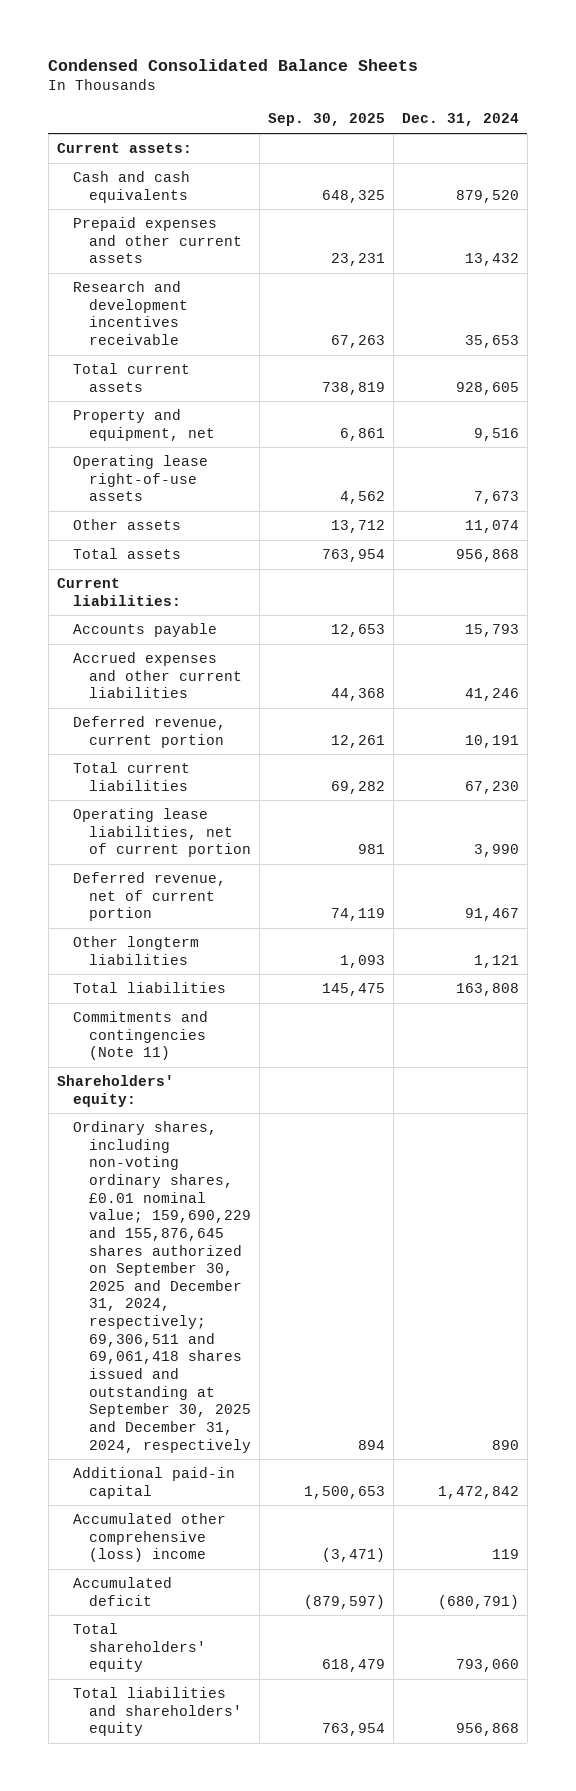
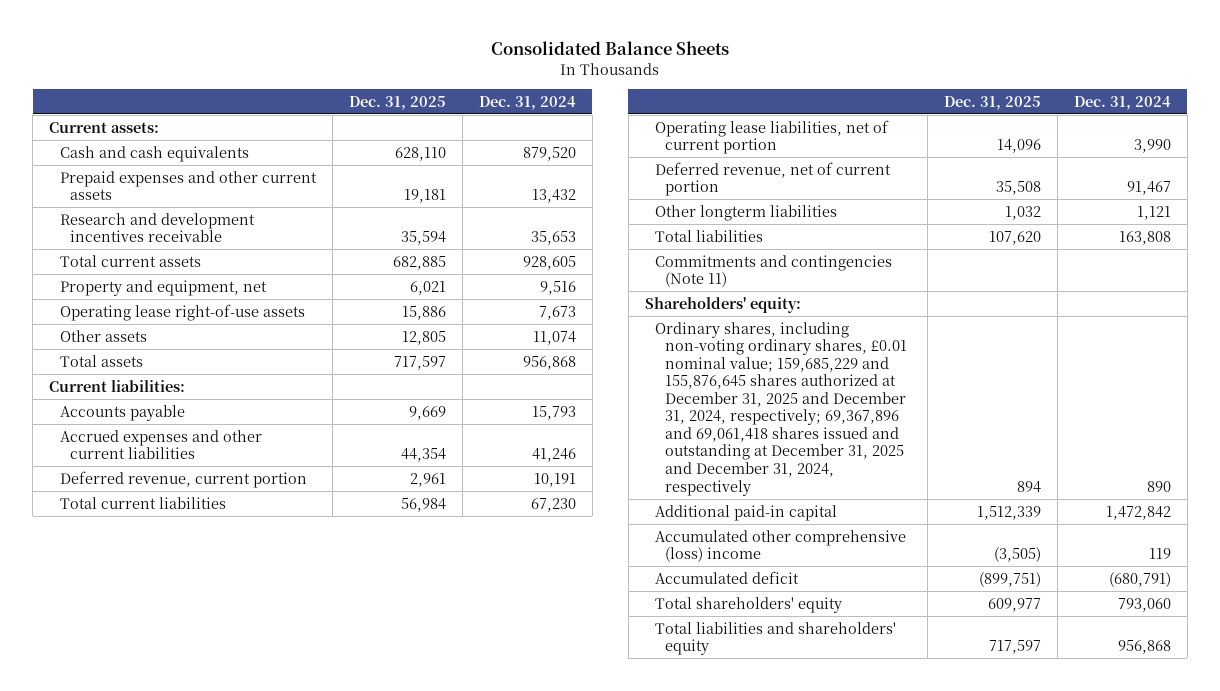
[48,58,419,71] Condensed Consolidated Balance Sheets -> [491,41,730,56] Consolidated Balance Sheets
[267,113,385,127] Sep. 30, 2025 -> none
none -> [348,95,446,110] Dec. 31, 2025
[72,1121,251,1453] Ordinary shares, including non-voting ordinary shares, £0.01 nominal value; 159,690,229 and 155,876,645 shares authorized on September 30, 2025 and December 31, 2024, respectively; 69,306,511 and 69,061,418 shares issued and outstanding at September 30, 2025 and December 31, 2024, respectively -> [654,321,908,496] Ordinary shares, including non-voting ordinary shares, £0.01 nominal value; 159,685,229 and 155,876,645 shares authorized at December 31, 2025 and December 31, 2024, respectively; 69,367,896 and 69,061,418 shares issued and outstanding at December 31, 2025 and December 31, 2024, respectively

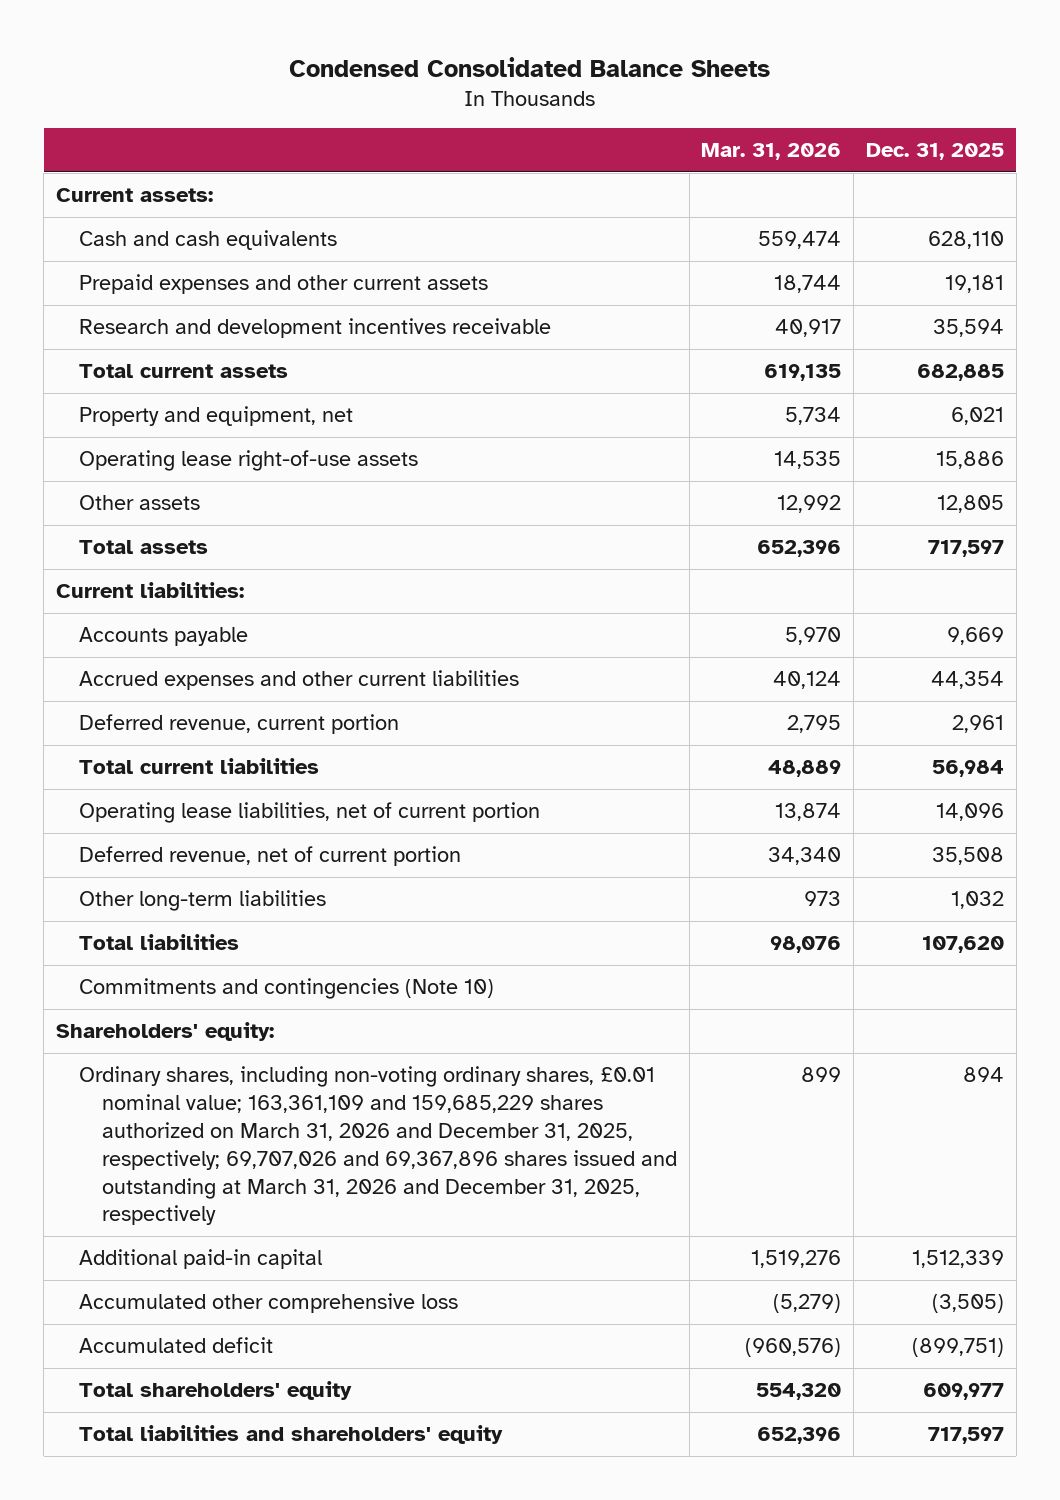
[491,41,730,56] Consolidated Balance Sheets -> [289,57,771,78] Condensed Consolidated Balance Sheets
[478,95,576,110] Dec. 31, 2024 -> none
none -> [701,143,842,161] Mar. 31, 2026
[654,204,837,221] Other longterm liabilities -> [78,890,326,912] Other long-term liabilities
[654,254,892,288] Commitments and contingencies (Note 11) -> [78,978,494,1000] Commitments and contingencies (Note 10)
[654,321,908,496] Ordinary shares, including non-voting ordinary shares, £0.01 nominal value; 159,685,229 and 155,876,645 shares authorized at December 31, 2025 and December 31, 2024, respectively; 69,367,896 and 69,061,418 shares issued and outstanding at December 31, 2025 and December 31, 2024, respectively -> [78,1066,677,1226] Ordinary shares, including non-voting ordinary shares, £0.01 nominal value; 163,361,109 and 159,685,229 shares authorized on March 31, 2026 and December 31, 2025, respectively; 69,707,026 and 69,367,896 shares issued and outstanding at March 31, 2026 and December 31, 2025, respectively
[654,529,906,563] Accumulated other comprehensive (loss) income -> [78,1293,458,1314] Accumulated other comprehensive loss

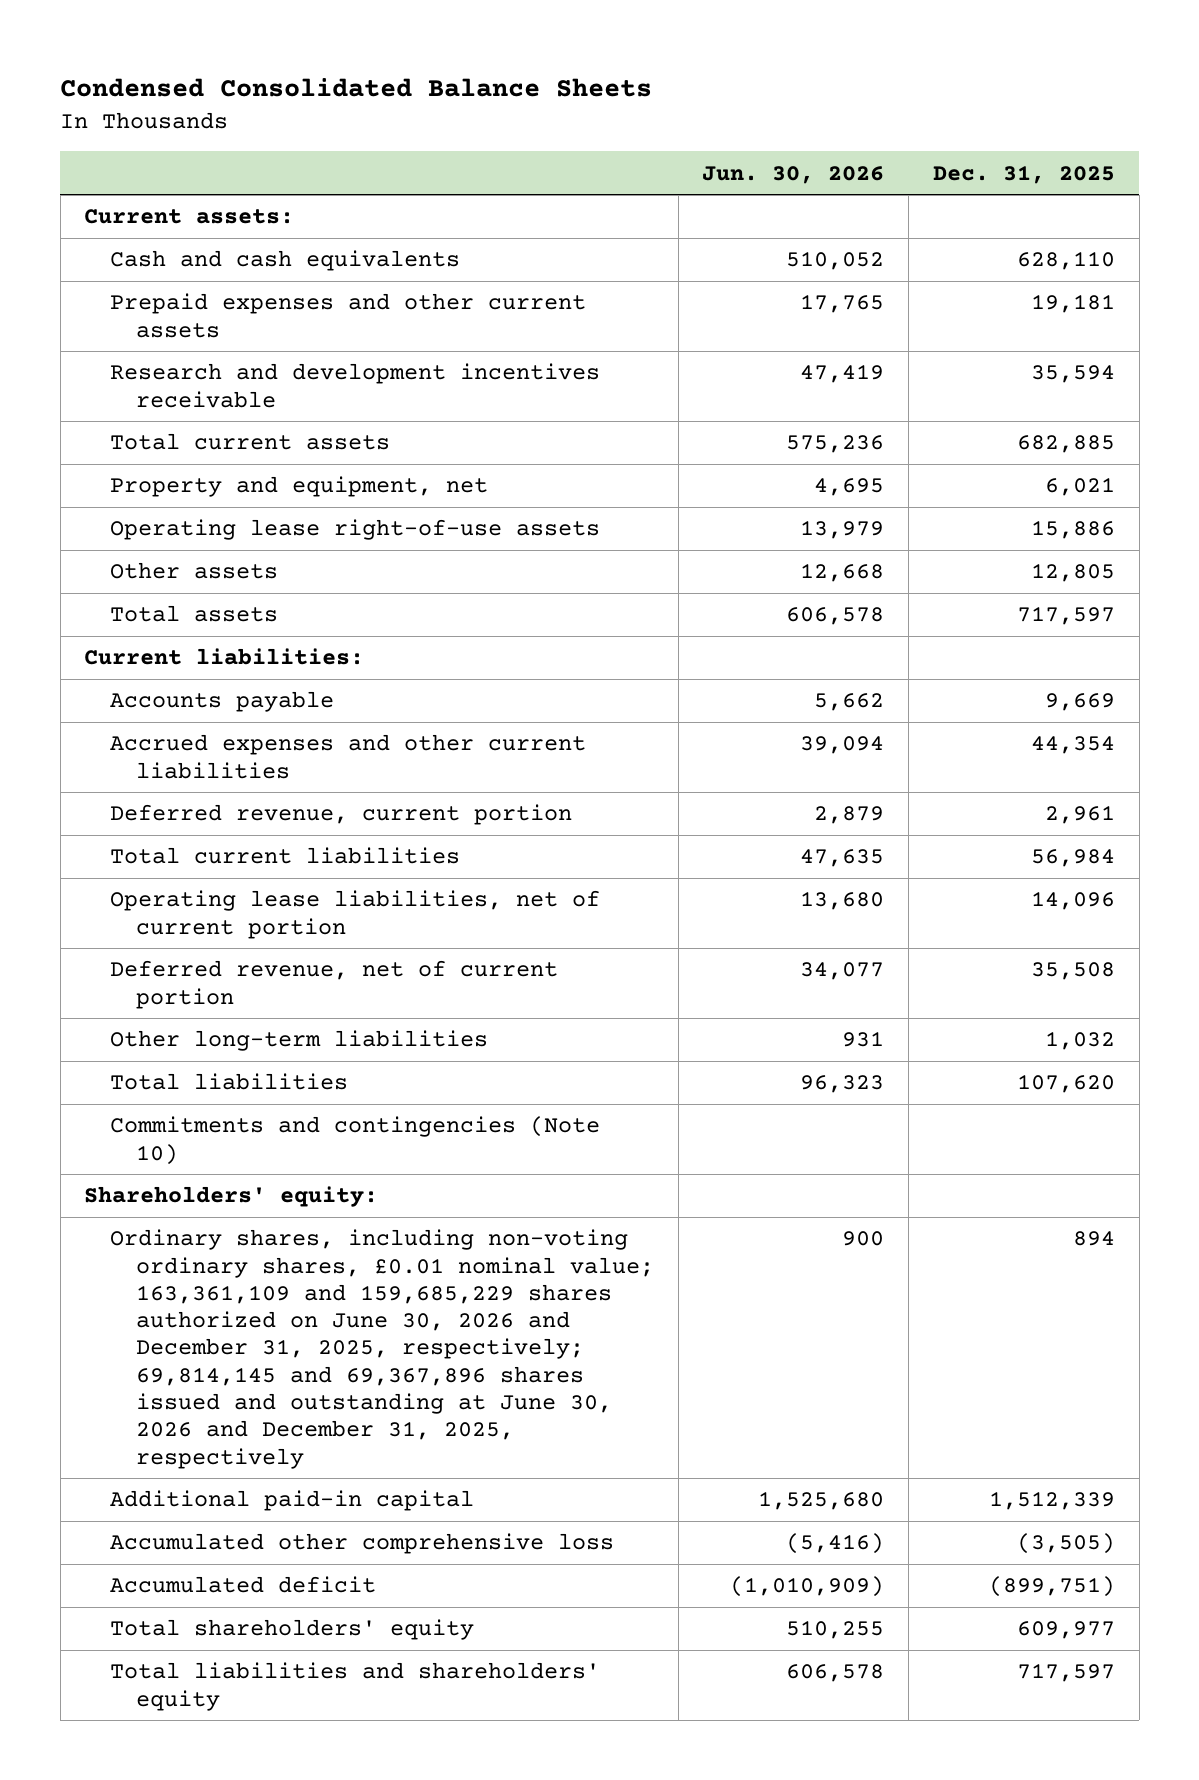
[701,143,842,161] Mar. 31, 2026 -> none
none -> [702,165,885,184] Jun. 30, 2026
[78,1066,677,1226] Ordinary shares, including non-voting ordinary shares, £0.01 nominal value; 163,361,109 and 159,685,229 shares authorized on March 31, 2026 and December 31, 2025, respectively; 69,707,026 and 69,367,896 shares issued and outstanding at March 31, 2026 and December 31, 2025, respectively -> [110,1229,654,1469] Ordinary shares, including non-voting ordinary shares, £0.01 nominal value; 163,361,109 and 159,685,229 shares authorized on June 30, 2026 and December 31, 2025, respectively; 69,814,145 and 69,367,896 shares issued and outstanding at June 30, 2026 and December 31, 2025, respectively

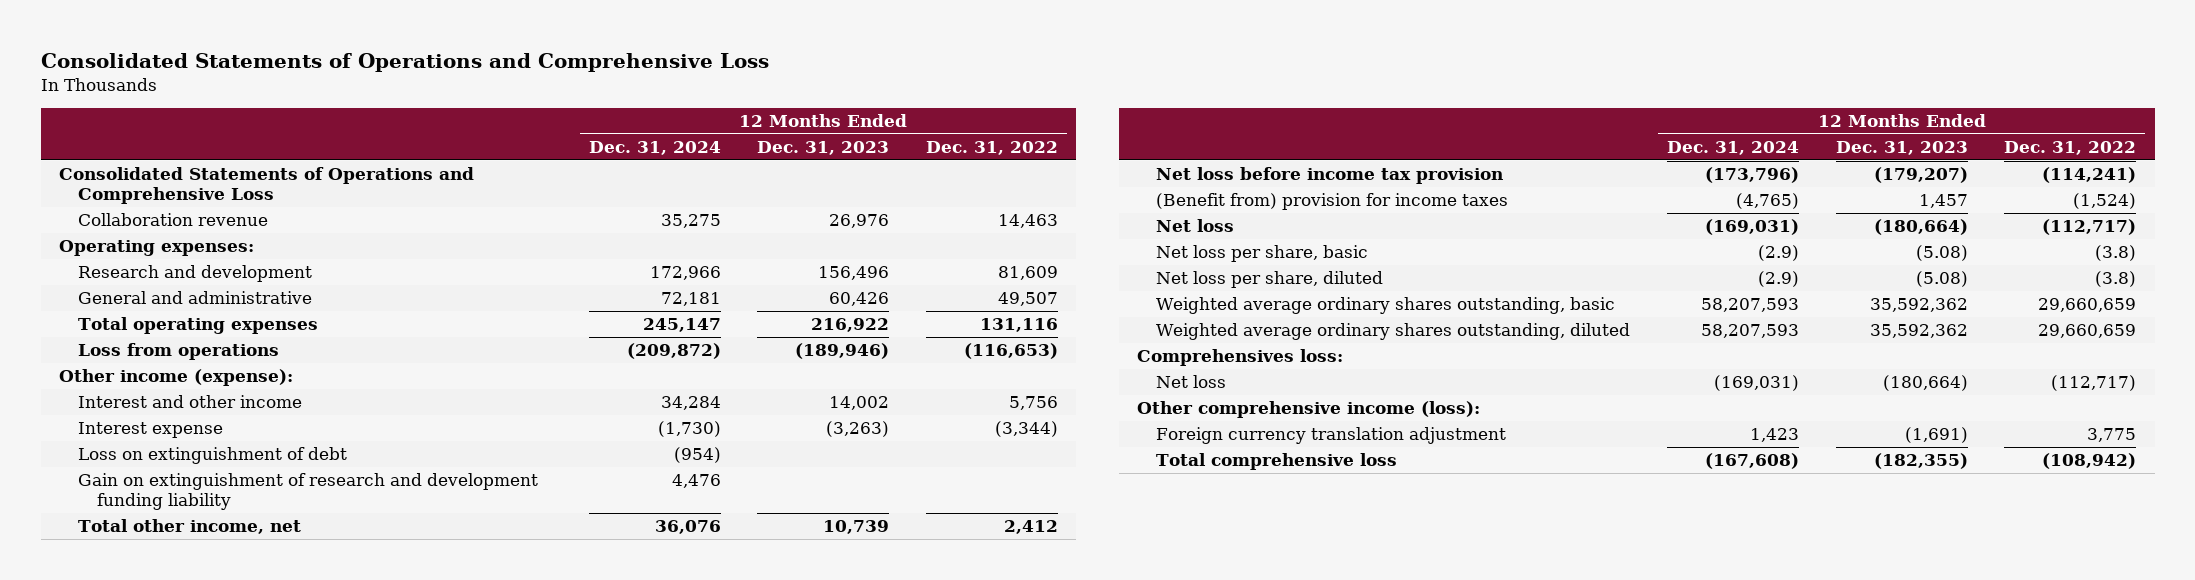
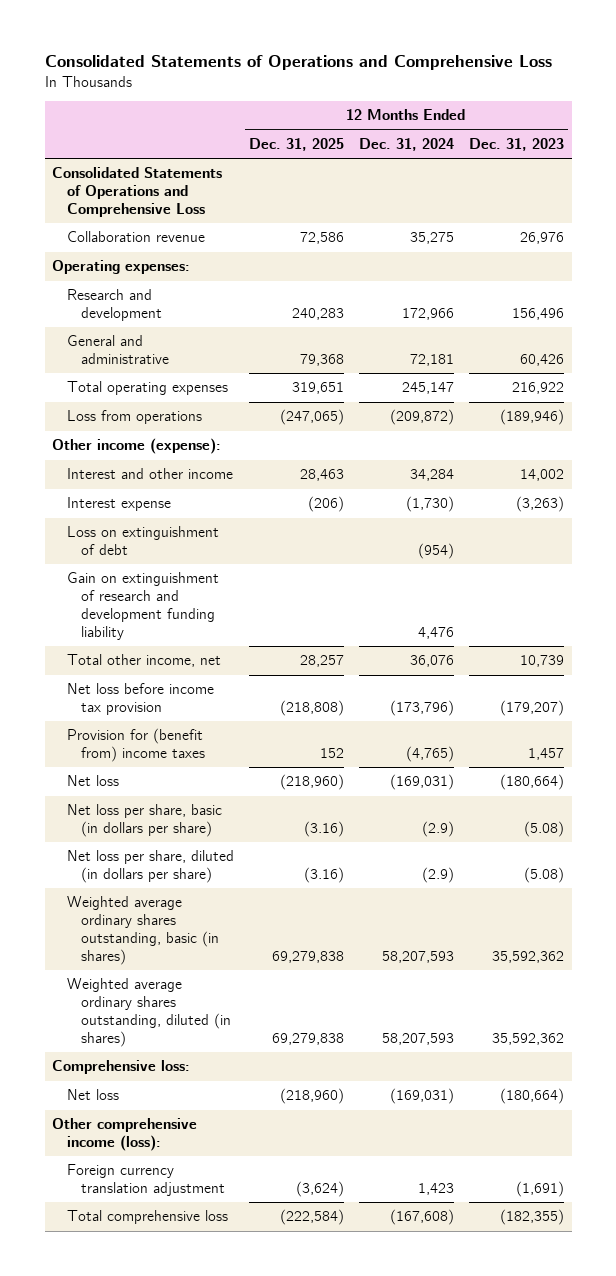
[925,140,1058,155] Dec. 31, 2022 -> none
none -> [248,138,344,152] Dec. 31, 2025
[1156,193,1509,211] (Benefit from) provision for income taxes -> [66,728,205,763] Provision for (benefit from) income taxes
[1156,245,1369,263] Net loss per share, basic -> [66,804,222,838] Net loss per share, basic (in dollars per share)
[1156,271,1384,289] Net loss per share, diluted -> [66,850,234,884] Net loss per share, diluted (in dollars per share)
[1156,297,1616,315] Weighted average ordinary shares outstanding, basic -> [66,896,219,965] Weighted average ordinary shares outstanding, basic (in shares)
[1156,323,1631,341] Weighted average ordinary shares outstanding, diluted -> [66,978,231,1047] Weighted average ordinary shares outstanding, diluted (in shares)
[1137,349,1344,367] Comprehensives loss: -> [52,1060,191,1075] Comprehensive loss:

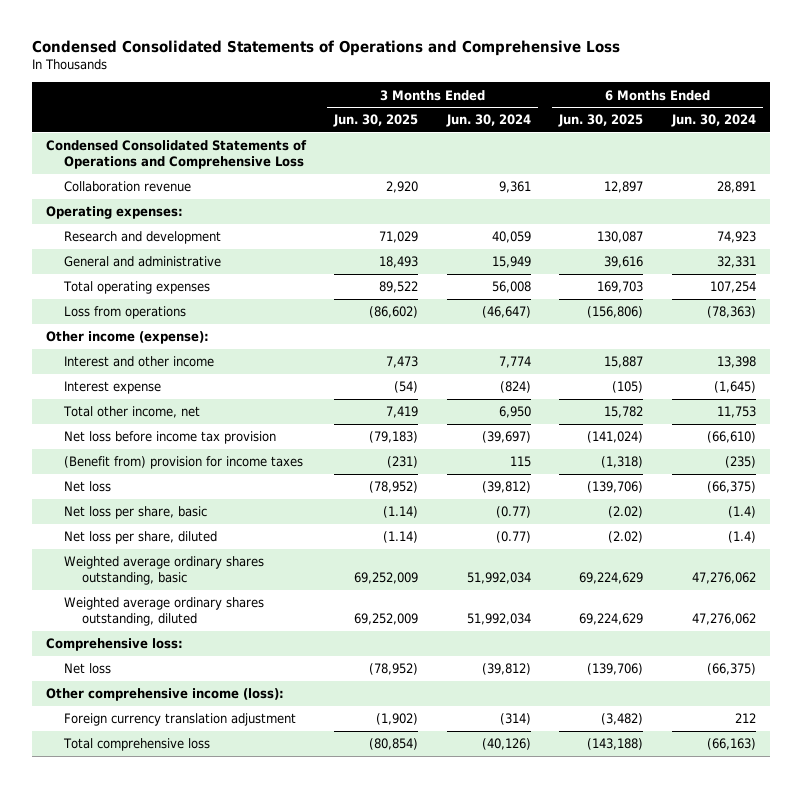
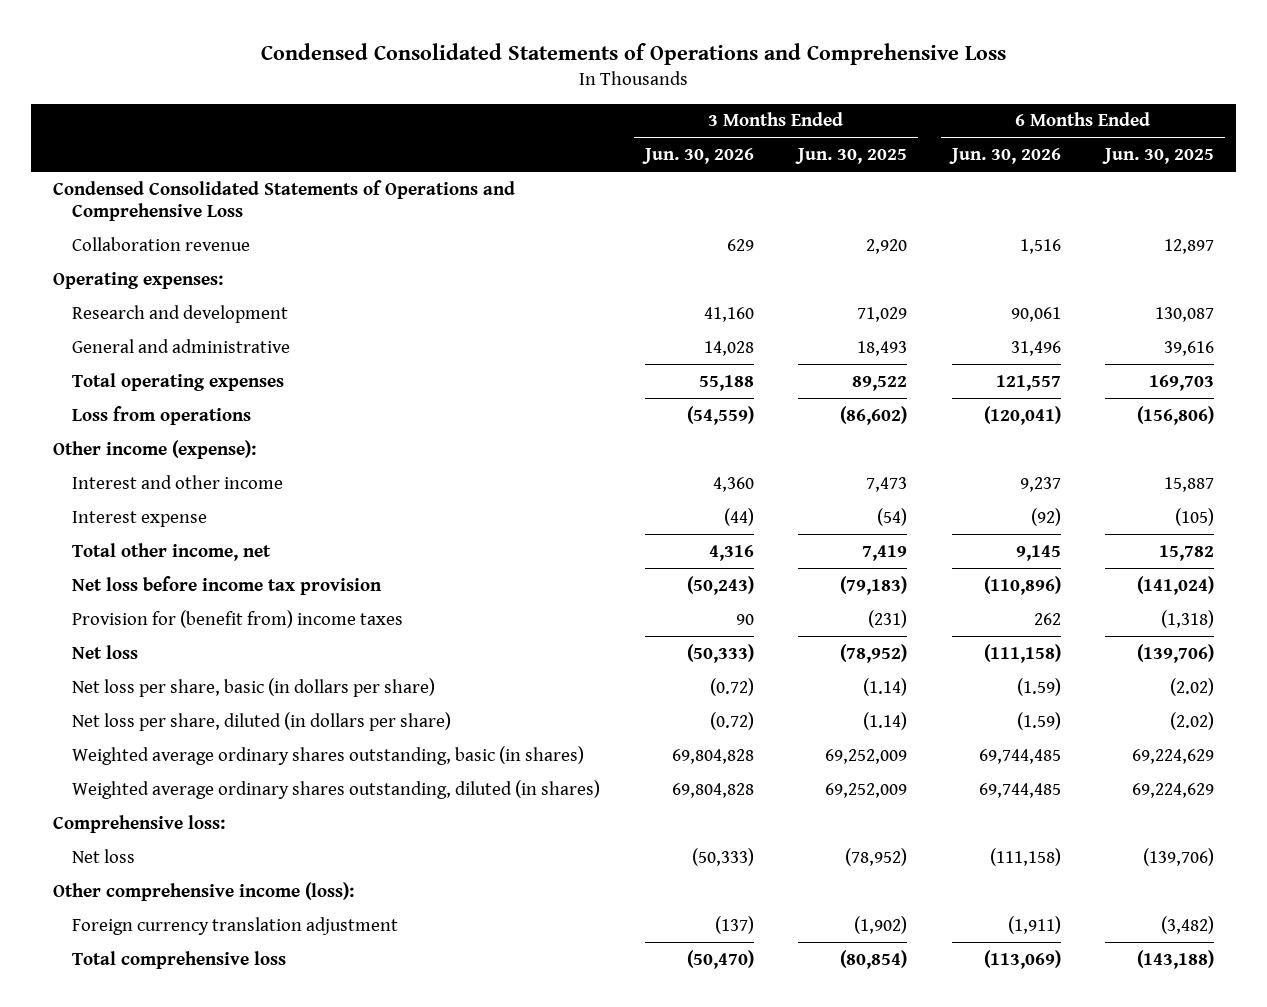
[445,114,531,128] Jun. 30, 2024 -> none
[670,114,756,128] Jun. 30, 2024 -> none
none -> [641,148,754,165] Jun. 30, 2026
none -> [948,148,1061,165] Jun. 30, 2026
[64,456,304,470] (Benefit from) provision for income taxes -> [72,609,404,628] Provision for (benefit from) income taxes
[64,506,208,520] Net loss per share, basic -> [72,677,436,697] Net loss per share, basic (in dollars per share)
[64,531,218,545] Net loss per share, diluted -> [72,711,452,731] Net loss per share, diluted (in dollars per share)
[64,556,265,586] Weighted average ordinary shares outstanding, basic -> [72,745,585,765] Weighted average ordinary shares outstanding, basic (in shares)
[64,597,265,627] Weighted average ordinary shares outstanding, diluted -> [72,779,601,799] Weighted average ordinary shares outstanding, diluted (in shares)

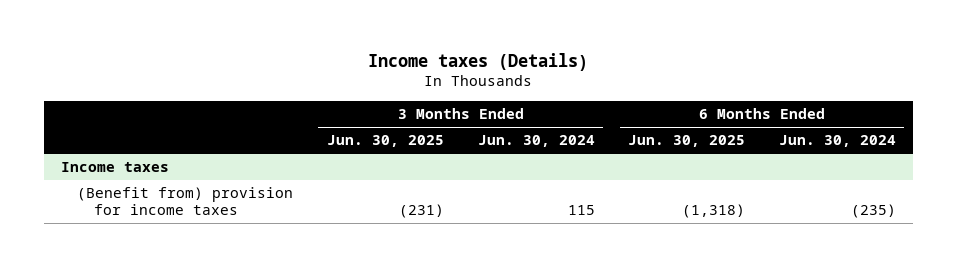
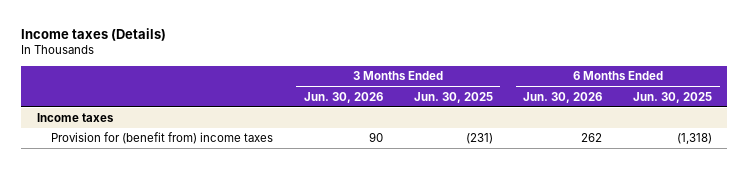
[477,135,595,148] Jun. 30, 2024 -> none
[778,135,896,148] Jun. 30, 2024 -> none
none -> [304,91,384,103] Jun. 30, 2026
none -> [523,91,603,103] Jun. 30, 2026
[77,187,294,216] (Benefit from) provision for income taxes -> [51,132,274,145] Provision for (benefit from) income taxes

